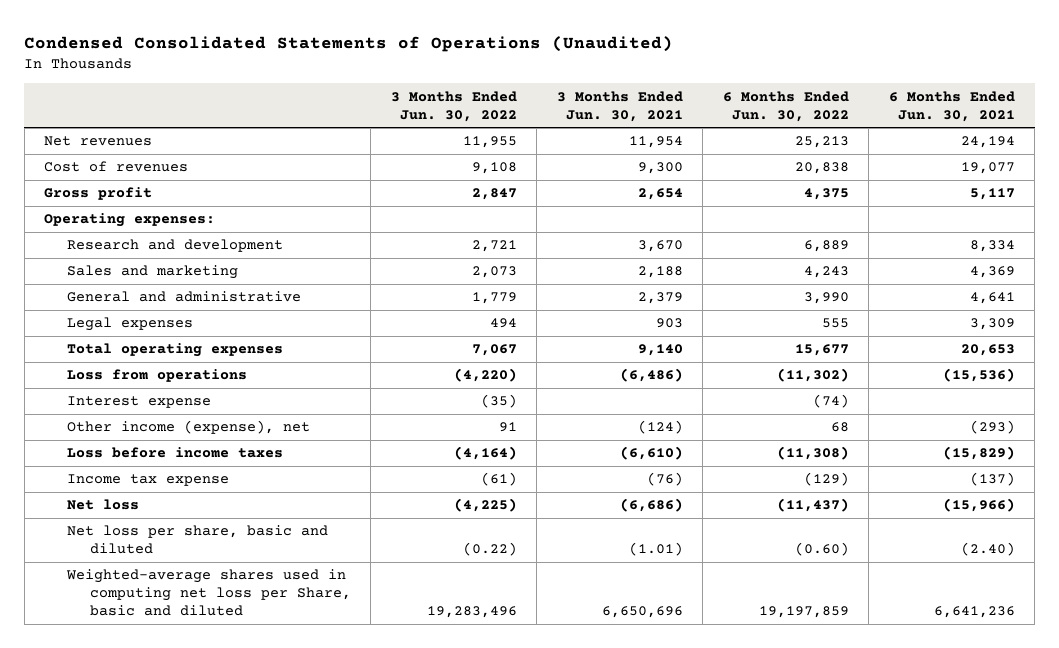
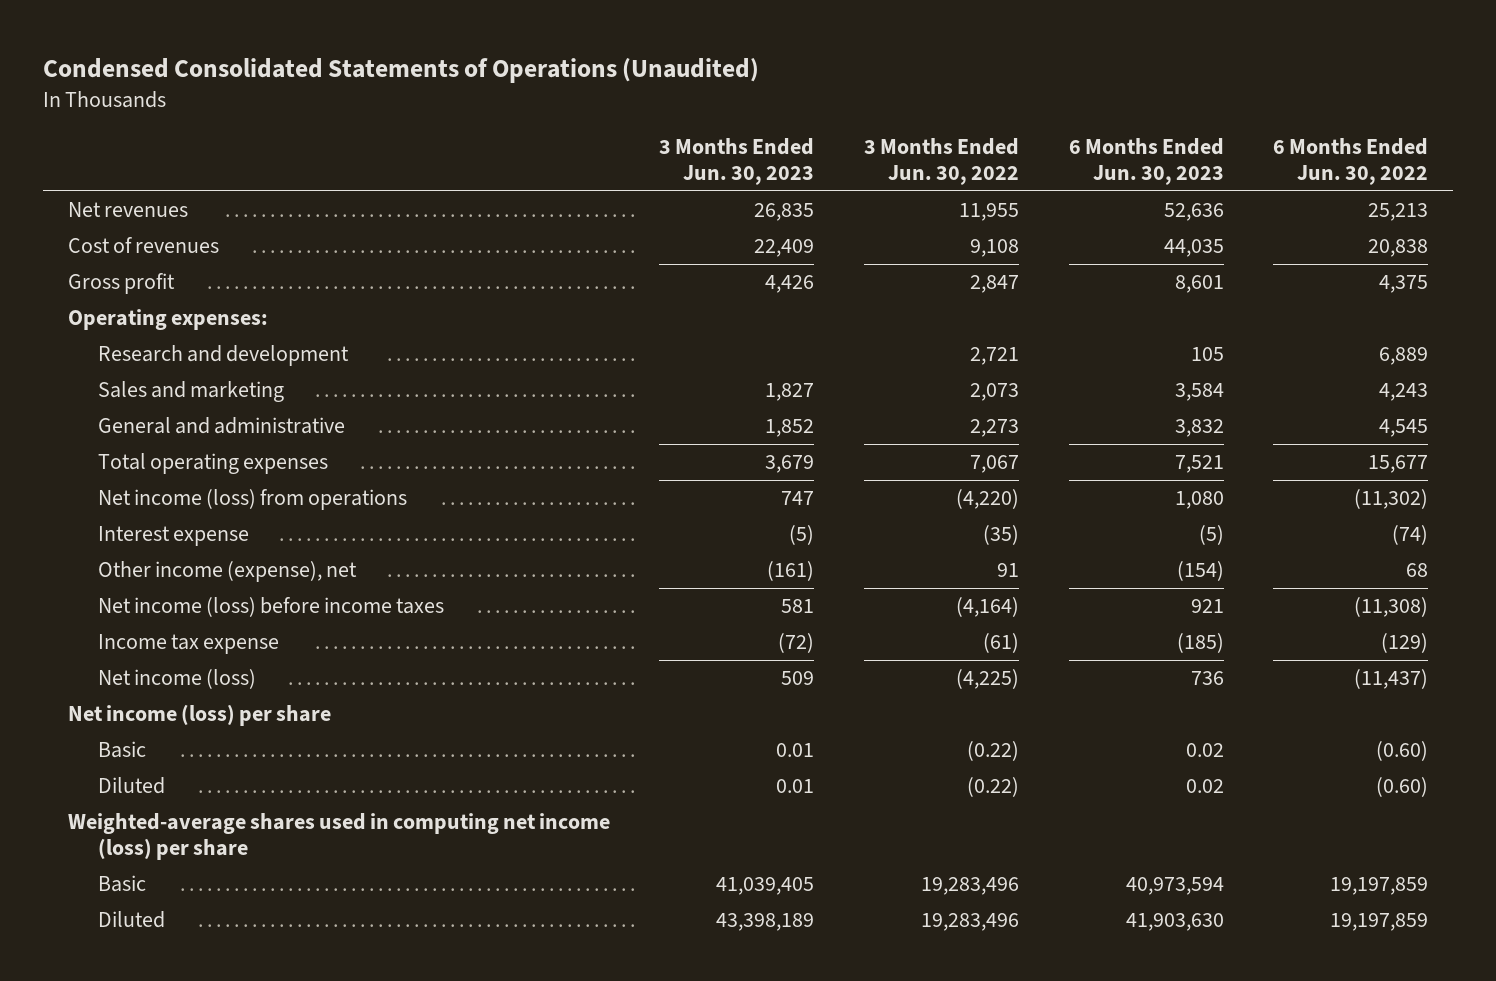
[556,90,683,122] 3 Months Ended Jun. 30, 2021 -> none
[888,90,1015,122] 6 Months Ended Jun. 30, 2021 -> none
none -> [659,138,815,186] 3 Months Ended Jun. 30, 2023
none -> [1068,138,1224,186] 6 Months Ended Jun. 30, 2023
[67,317,194,332] Legal expenses -> none
[471,292,517,305] 1,779 -> [970,419,1020,438] 2,273
[803,292,849,305] 3,990 -> [1379,419,1429,438] 4,545
[67,369,248,383] Loss from operations -> [98,489,408,511] Net income (loss) from operations
[67,447,284,459] Loss before income taxes -> [98,597,445,618] Net income (loss) before income taxes
[67,499,140,511] Net loss -> [98,669,257,690] Net income (loss)
none -> [67,704,331,727] Net income (loss) per share
[67,525,329,555] Net loss per share, basic and diluted -> [98,741,147,759] Basic
none -> [98,777,166,795] Diluted
none -> [67,813,610,861] Weighted-average shares used in computing net income (loss) per share
[66,569,351,617] Weighted-average shares used in computing net loss per Share, basic and diluted -> [98,875,147,893] Basic
none -> [98,911,166,929] Diluted

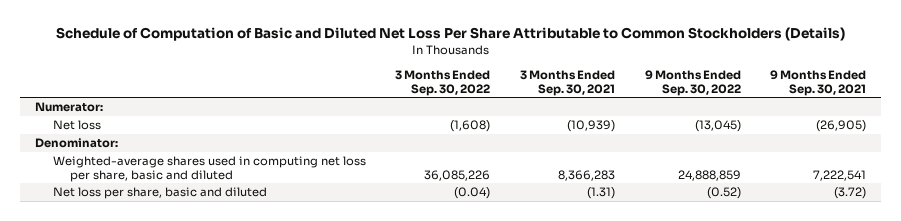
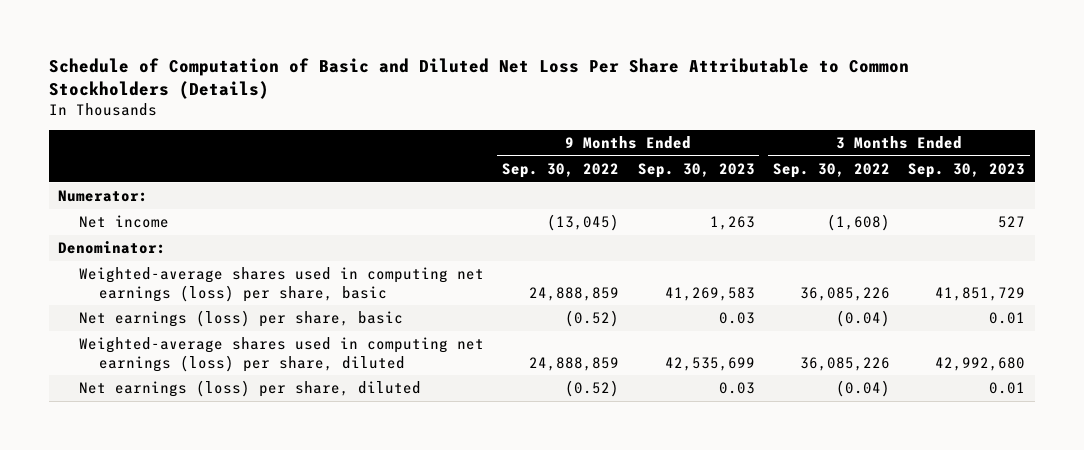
[519,69,615,96] 3 Months Ended Sep. 30, 2021 -> none
[770,69,867,96] 9 Months Ended Sep. 30, 2021 -> none
none -> [637,162,755,178] Sep. 30, 2023
none -> [908,162,1026,178] Sep. 30, 2023
[52,120,101,131] Net loss -> [78,215,169,229] Net income
[52,156,366,182] Weighted-average shares used in computing net loss per share, basic and diluted -> [78,267,484,302] Weighted-average shares used in computing net earnings (loss) per share, basic
[52,187,267,200] Net loss per share, basic and diluted -> [78,310,403,328] Net earnings (loss) per share, basic
none -> [78,337,484,372] Weighted-average shares used in computing net earnings (loss) per share, diluted
none -> [78,380,421,398] Net earnings (loss) per share, diluted

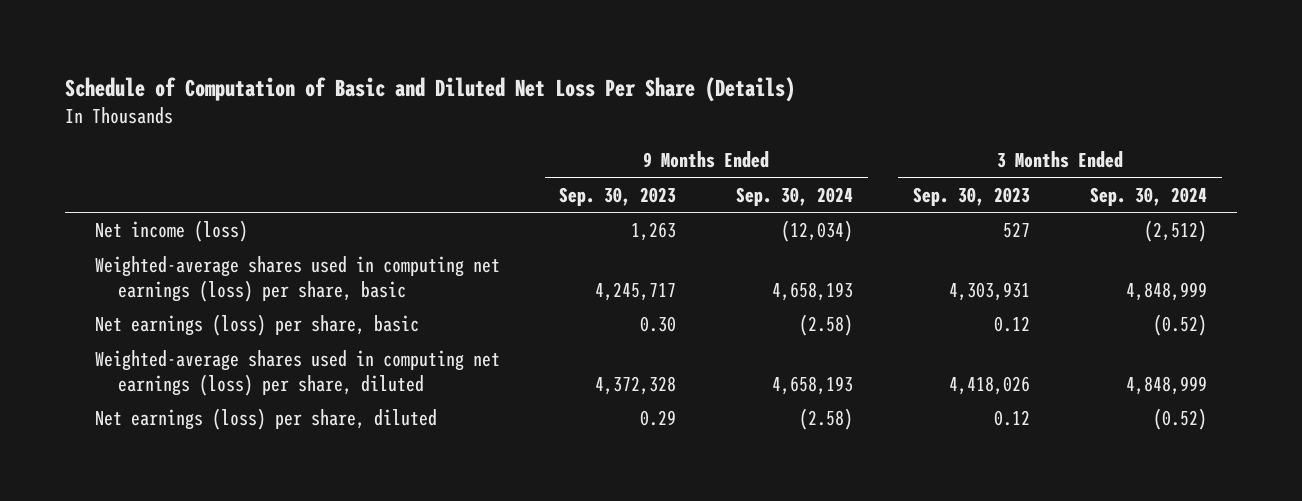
[49,58,910,99] Schedule of Computation of Basic and Diluted Net Loss Per Share Attributable to Common Stockholders (Details) -> [64,76,795,102] Schedule of Computation of Basic and Diluted Net Loss Per Share (Details)
[502,162,620,178] Sep. 30, 2022 -> none
[772,162,890,178] Sep. 30, 2022 -> none
none -> [736,186,854,206] Sep. 30, 2024
none -> [1090,186,1208,206] Sep. 30, 2024
[58,190,149,203] Numerator: -> none
[58,241,167,255] Denominator: -> none
[78,215,169,229] Net income -> [94,220,248,243] Net income (loss)
[664,286,755,301] 41,269,583 -> [595,281,677,301] 4,245,717
[935,286,1026,301] 41,851,729 -> [949,281,1031,301] 4,303,931
[718,312,755,325] 0.03 -> [640,316,677,333] 0.30
[989,312,1026,325] 0.01 -> [994,316,1031,333] 0.12
[664,356,755,371] 42,535,699 -> [595,375,677,395] 4,372,328
[935,356,1026,371] 42,992,680 -> [949,375,1031,395] 4,418,026
[718,382,755,395] 0.03 -> [640,410,677,427] 0.29
[989,382,1026,395] 0.01 -> [994,410,1031,427] 0.12

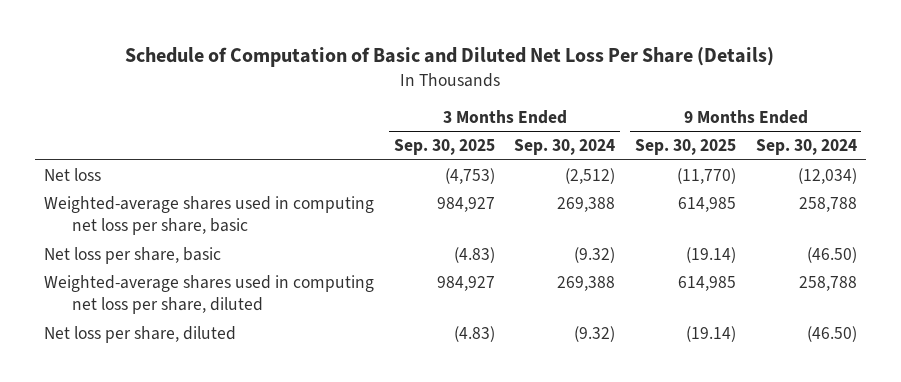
[559,186,677,206] Sep. 30, 2023 -> none
[913,186,1031,206] Sep. 30, 2023 -> none
none -> [393,139,495,156] Sep. 30, 2025
none -> [634,139,736,156] Sep. 30, 2025
[94,220,248,243] Net income (loss) -> [44,167,102,181] Net loss
[94,256,500,302] Weighted-average shares used in computing net earnings (loss) per share, basic -> [44,195,375,236] Weighted-average shares used in computing net loss per share, basic
[772,281,854,301] 4,658,193 -> [798,196,857,212] 258,788
[1126,281,1208,301] 4,848,999 -> [557,196,616,212] 269,388
[94,314,419,337] Net earnings (loss) per share, basic -> [44,246,222,264] Net loss per share, basic
[799,314,854,337] (2.58) -> [806,246,857,263] (46.50)
[1153,314,1208,337] (0.52) -> [574,246,616,263] (9.32)
[94,350,500,396] Weighted-average shares used in computing net earnings (loss) per share, diluted -> [44,274,375,315] Weighted-average shares used in computing net loss per share, diluted
[772,375,854,395] 4,658,193 -> [798,275,857,291] 258,788
[1126,375,1208,395] 4,848,999 -> [557,275,616,291] 269,388
[94,408,437,431] Net earnings (loss) per share, diluted -> [44,325,237,343] Net loss per share, diluted
[799,408,854,431] (2.58) -> [806,325,857,342] (46.50)
[1153,408,1208,431] (0.52) -> [574,325,616,342] (9.32)

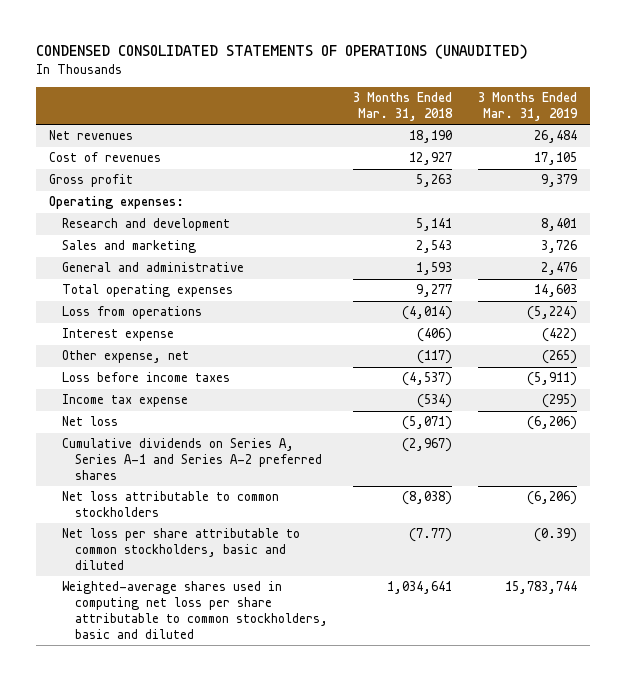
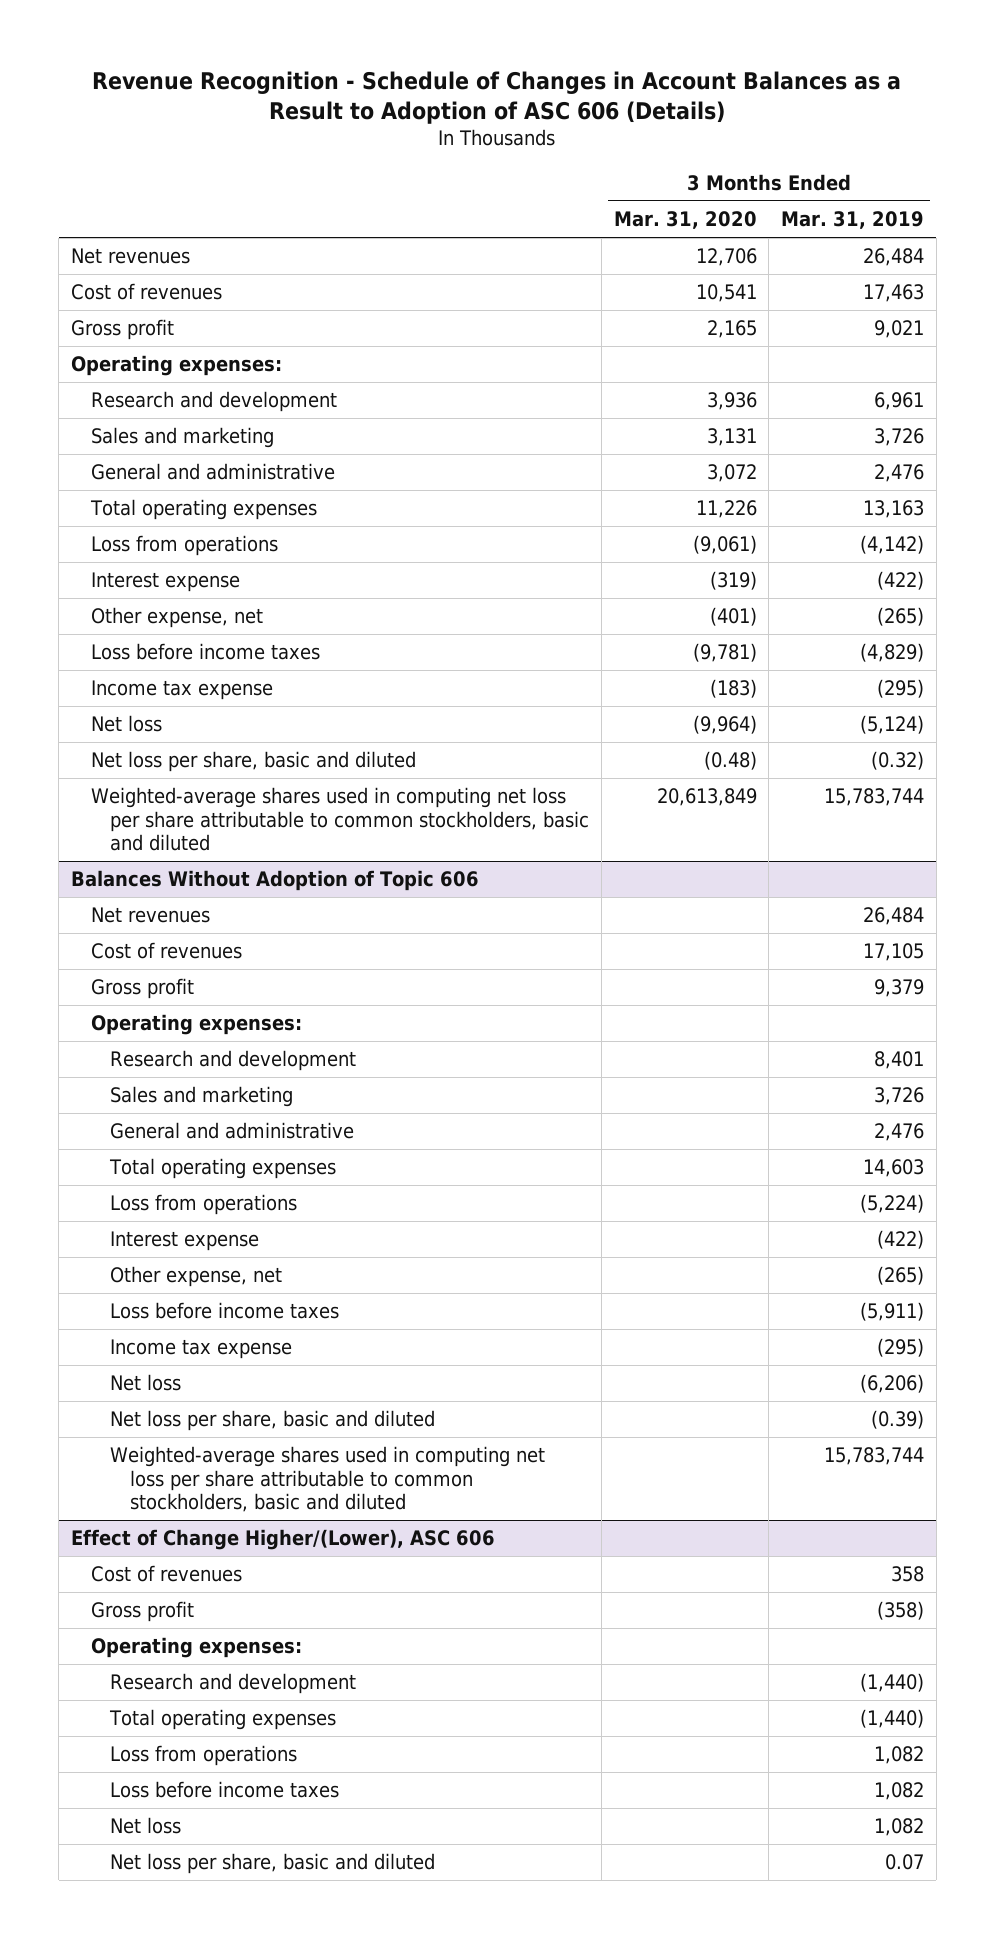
[36,44,529,60] CONDENSED CONSOLIDATED STATEMENTS OF OPERATIONS (UNAUDITED) -> [92,70,902,124] Revenue Recognition - Schedule of Changes in Account Balances as a Result to Adoption of ASC 606 (Details)
[353,91,454,121] 3 Months Ended Mar. 31, 2018 -> none
none -> [613,211,757,230] Mar. 31, 2020
none -> [70,283,222,301] Cost of revenues
none -> [70,319,174,341] Gross profit
none -> [70,355,282,377] Operating expenses:
none -> [90,391,337,413] Research and development
none -> [90,427,274,449] Sales and marketing
none -> [90,463,335,481] General and administrative
none -> [89,499,317,521] Total operating expenses
none -> [90,535,278,557] Loss from operations
none -> [90,572,240,593] Interest expense
none -> [90,607,263,629] Other expense, net
none -> [90,643,320,661] Loss before income taxes
none -> [90,680,273,701] Income tax expense
none -> [90,715,162,733] Net loss
none -> [90,751,416,773] Net loss per share, basic and diluted
none -> [90,787,590,851] Weighted-average shares used in computing net loss per share attributable to common stockholders, basic and diluted
none -> [70,870,479,892] Balances Without Adoption of Topic 606
none -> [90,907,210,924] Net revenues
[61,438,322,480] Cumulative dividends on Series A, Series A-1 and Series A-2 preferred shares -> none
[61,491,279,518] Net loss attributable to common stockholders -> none
[61,528,300,570] Net loss per share attributable to common stockholders, basic and diluted -> [110,1410,436,1432] Net loss per share, basic and diluted
none -> [70,1529,495,1551] Effect of Change Higher/(Lower), ASC 606
none -> [90,1565,242,1583] Cost of revenues
none -> [90,1601,194,1623] Gross profit
none -> [90,1637,302,1659] Operating expenses:
none -> [110,1673,357,1695] Research and development
none -> [109,1709,337,1731] Total operating expenses
none -> [110,1745,298,1767] Loss from operations
none -> [110,1781,340,1799] Loss before income taxes
none -> [110,1817,182,1835] Net loss
none -> [110,1853,436,1875] Net loss per share, basic and diluted

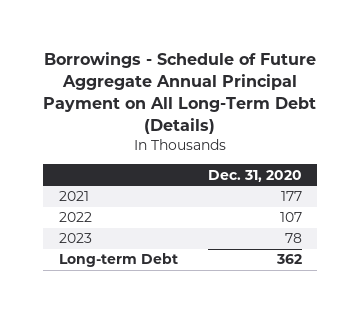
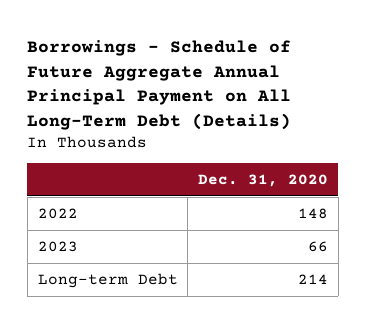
[58,191,89,202] 2021 -> none
[280,212,303,223] 107 -> [298,208,329,220] 148
[285,233,303,244] 78 -> [308,241,329,253] 66
[276,254,303,265] 362 -> [298,274,329,285] 214

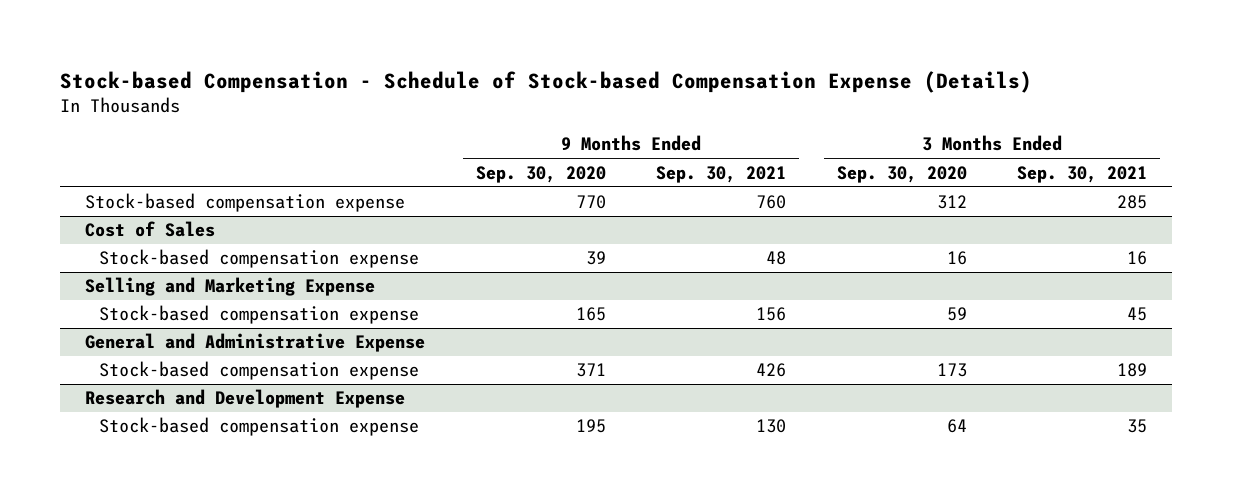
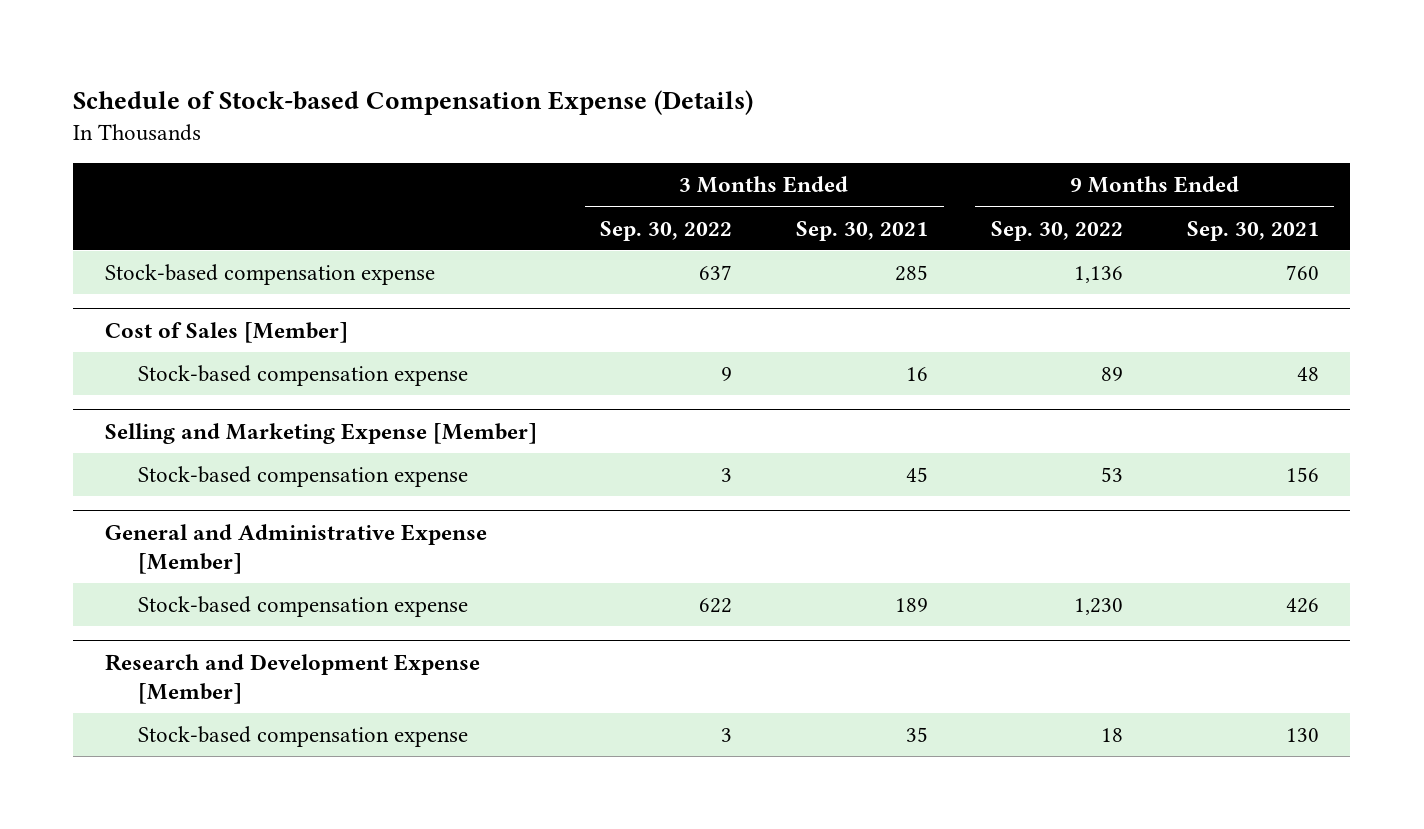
[60,70,1033,93] Stock-based Compensation - Schedule of Stock-based Compensation Expense (Details) -> [73,90,754,116] Schedule of Stock-based Compensation Expense (Details)
[475,165,606,183] Sep. 30, 2020 -> none
[836,165,967,183] Sep. 30, 2020 -> none
none -> [600,220,733,241] Sep. 30, 2022
none -> [991,220,1124,241] Sep. 30, 2022
[85,221,216,238] Cost of Sales -> [105,321,349,343] Cost of Sales [Member]
[85,277,376,297] Selling and Marketing Expense -> [105,422,538,444] Selling and Marketing Expense [Member]
[85,333,426,353] General and Administrative Expense -> [105,523,488,575] General and Administrative Expense [Member]
[85,389,406,409] Research and Development Expense -> [105,653,481,705] Research and Development Expense [Member]

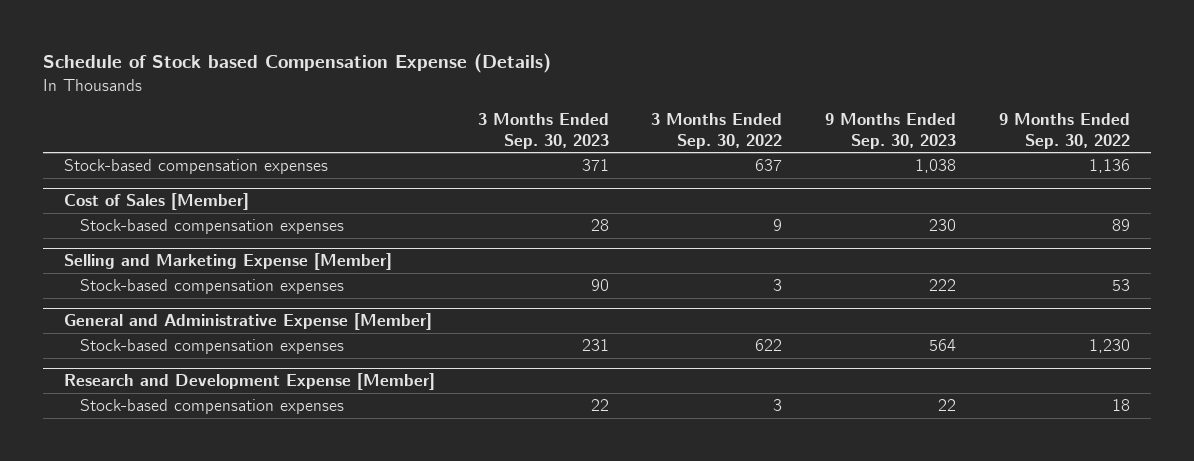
[73,90,754,116] Schedule of Stock-based Compensation Expense (Details) -> [42,53,551,74] Schedule of Stock based Compensation Expense (Details)
[795,220,928,241] Sep. 30, 2021 -> none
[1186,220,1319,241] Sep. 30, 2021 -> none
none -> [477,113,609,149] 3 Months Ended Sep. 30, 2023
none -> [824,113,956,149] 9 Months Ended Sep. 30, 2023
[105,264,436,286] Stock-based compensation expense -> [64,159,329,175] Stock-based compensation expenses
[138,365,469,387] Stock-based compensation expense -> [80,219,345,235] Stock-based compensation expenses
[138,466,469,488] Stock-based compensation expense -> [80,279,345,295] Stock-based compensation expenses
[138,596,469,618] Stock-based compensation expense -> [80,339,345,355] Stock-based compensation expenses
[138,726,469,748] Stock-based compensation expense -> [80,399,345,415] Stock-based compensation expenses

